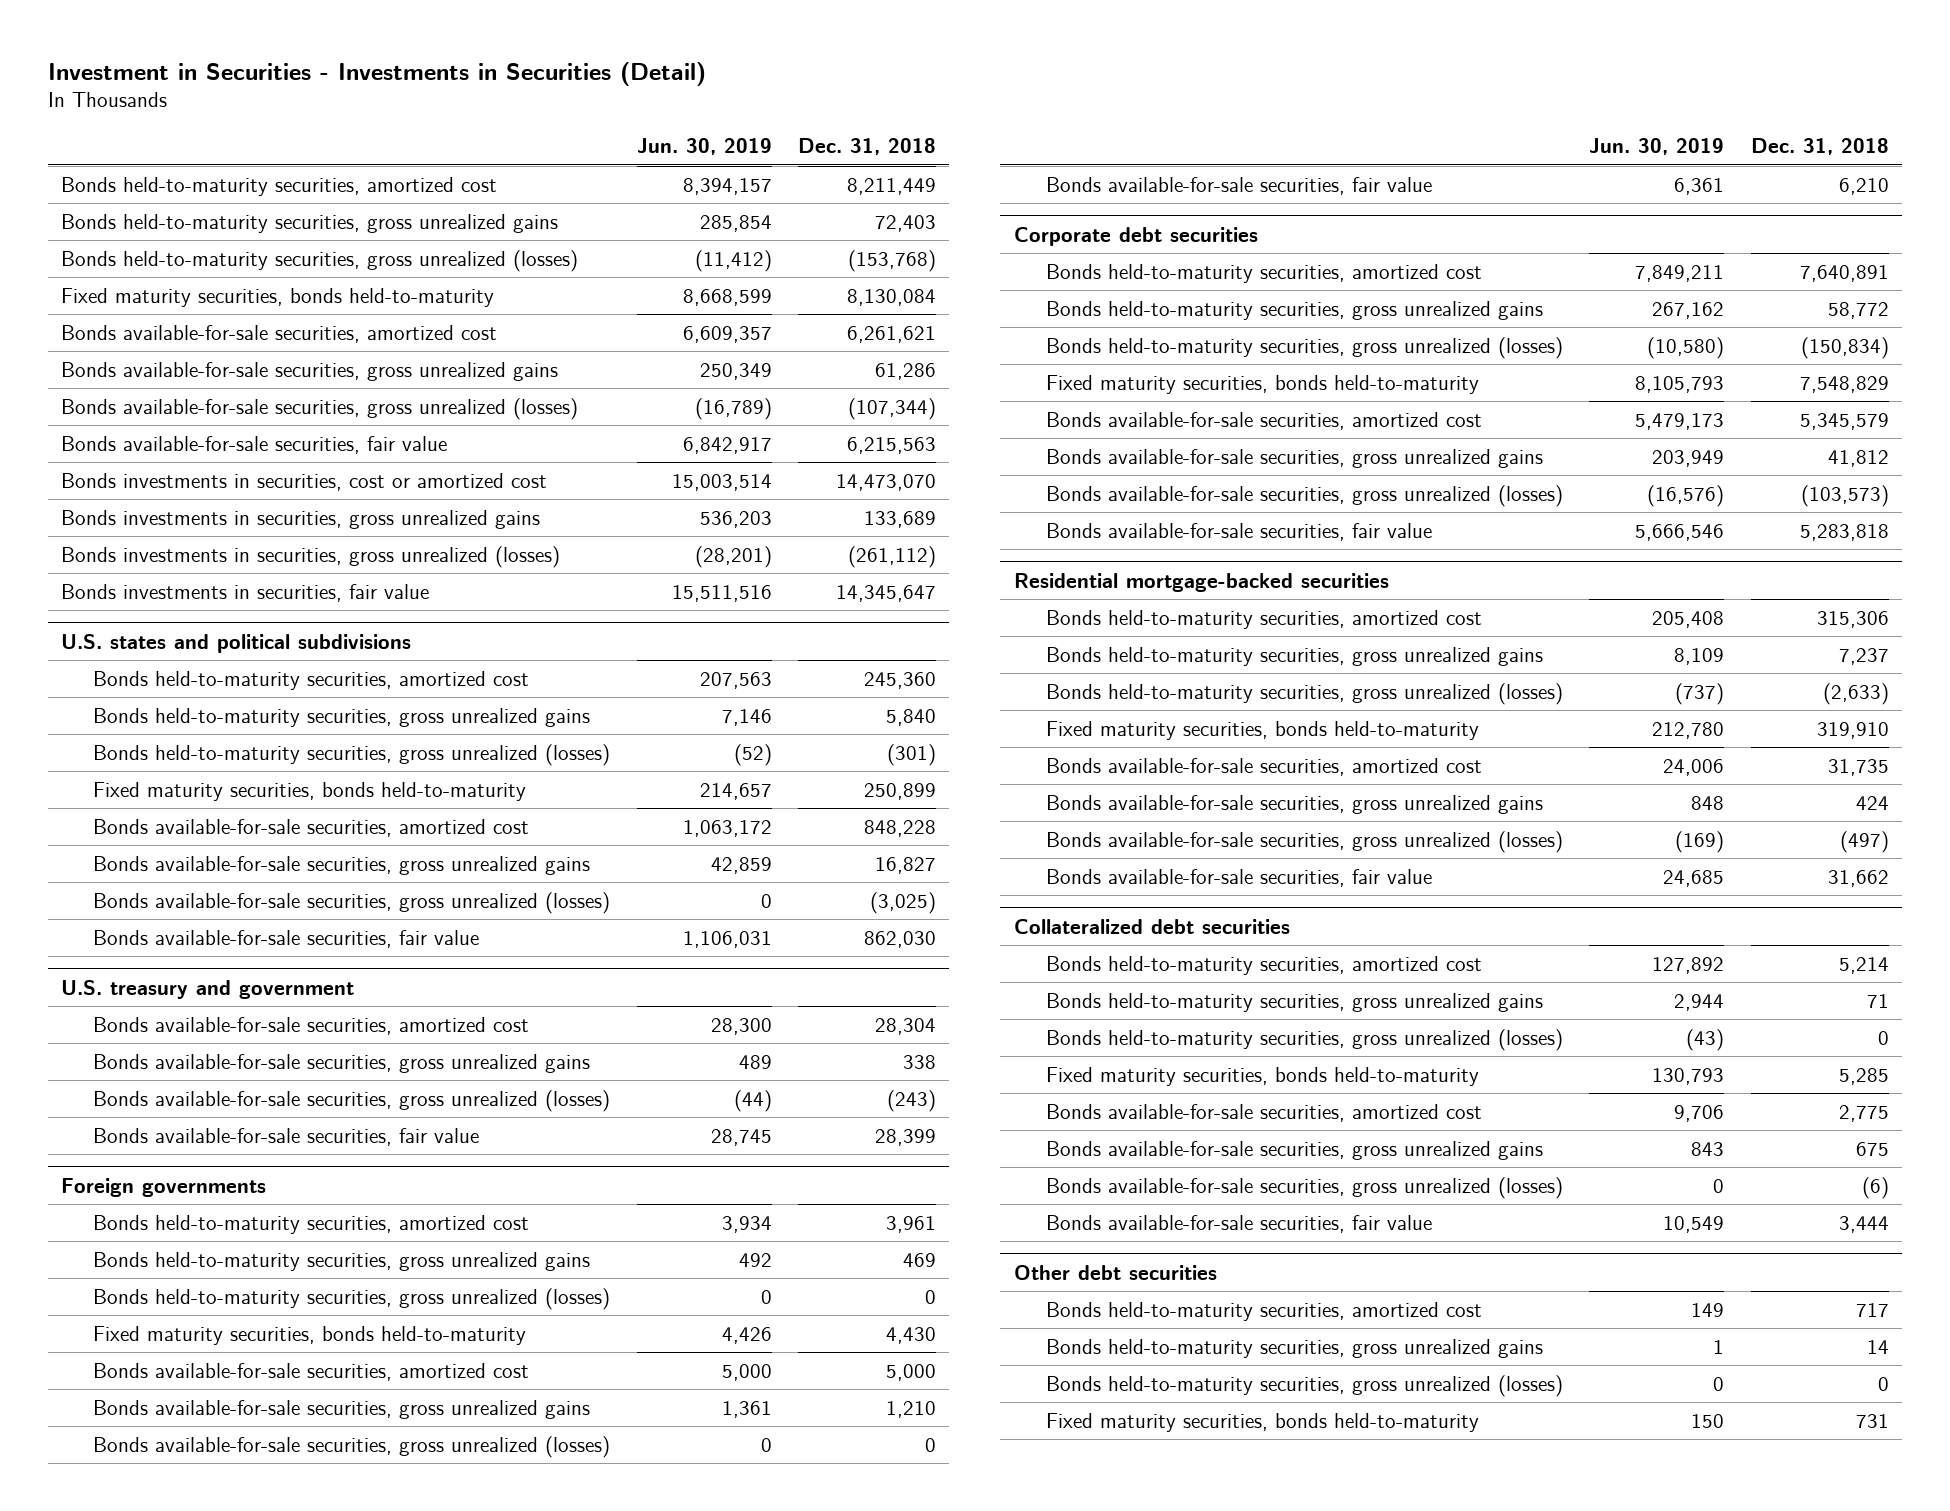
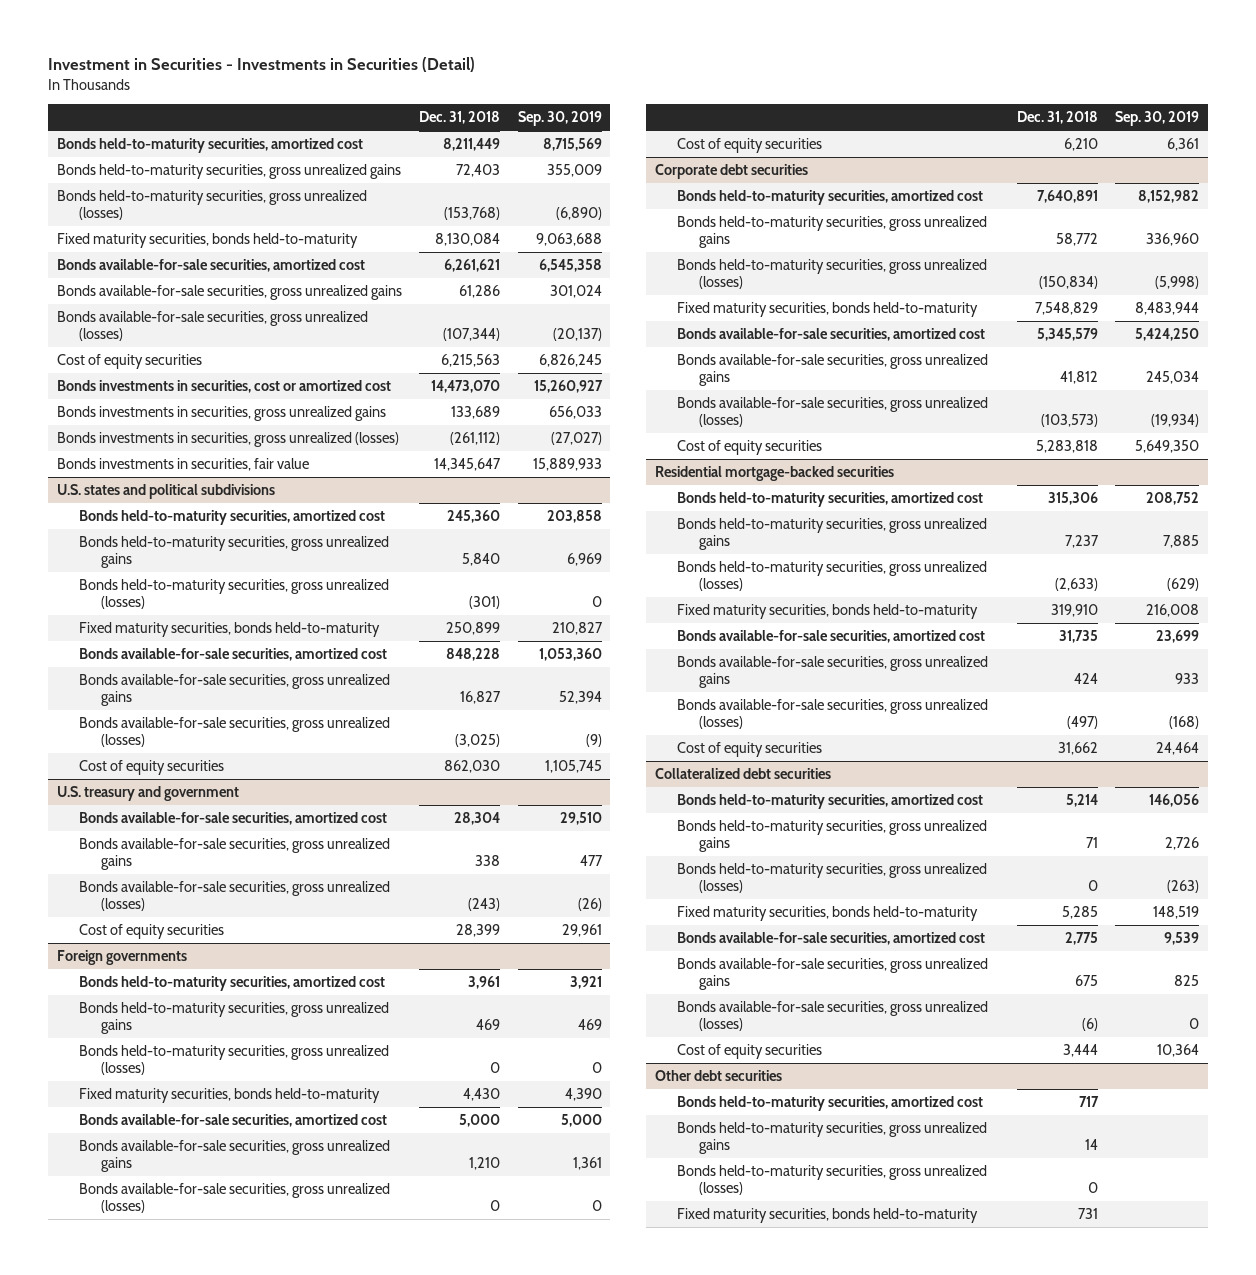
[636,138,772,156] Jun. 30, 2019 -> none
none -> [517,111,602,127] Sep. 30, 2019
[61,435,448,454] Bonds available-for-sale securities, fair value -> [56,354,202,370] Cost of equity securities
[93,929,480,948] Bonds available-for-sale securities, fair value -> [79,760,225,776] Cost of equity securities
[93,1127,480,1146] Bonds available-for-sale securities, fair value -> [79,924,225,940] Cost of equity securities
[1045,176,1432,195] Bonds available-for-sale securities, fair value -> [676,138,822,154] Cost of equity securities
[1045,522,1432,541] Bonds available-for-sale securities, fair value -> [676,440,822,456] Cost of equity securities
[1045,868,1432,887] Bonds available-for-sale securities, fair value -> [676,742,822,758] Cost of equity securities
[1045,1214,1432,1233] Bonds available-for-sale securities, fair value -> [676,1044,822,1060] Cost of equity securities

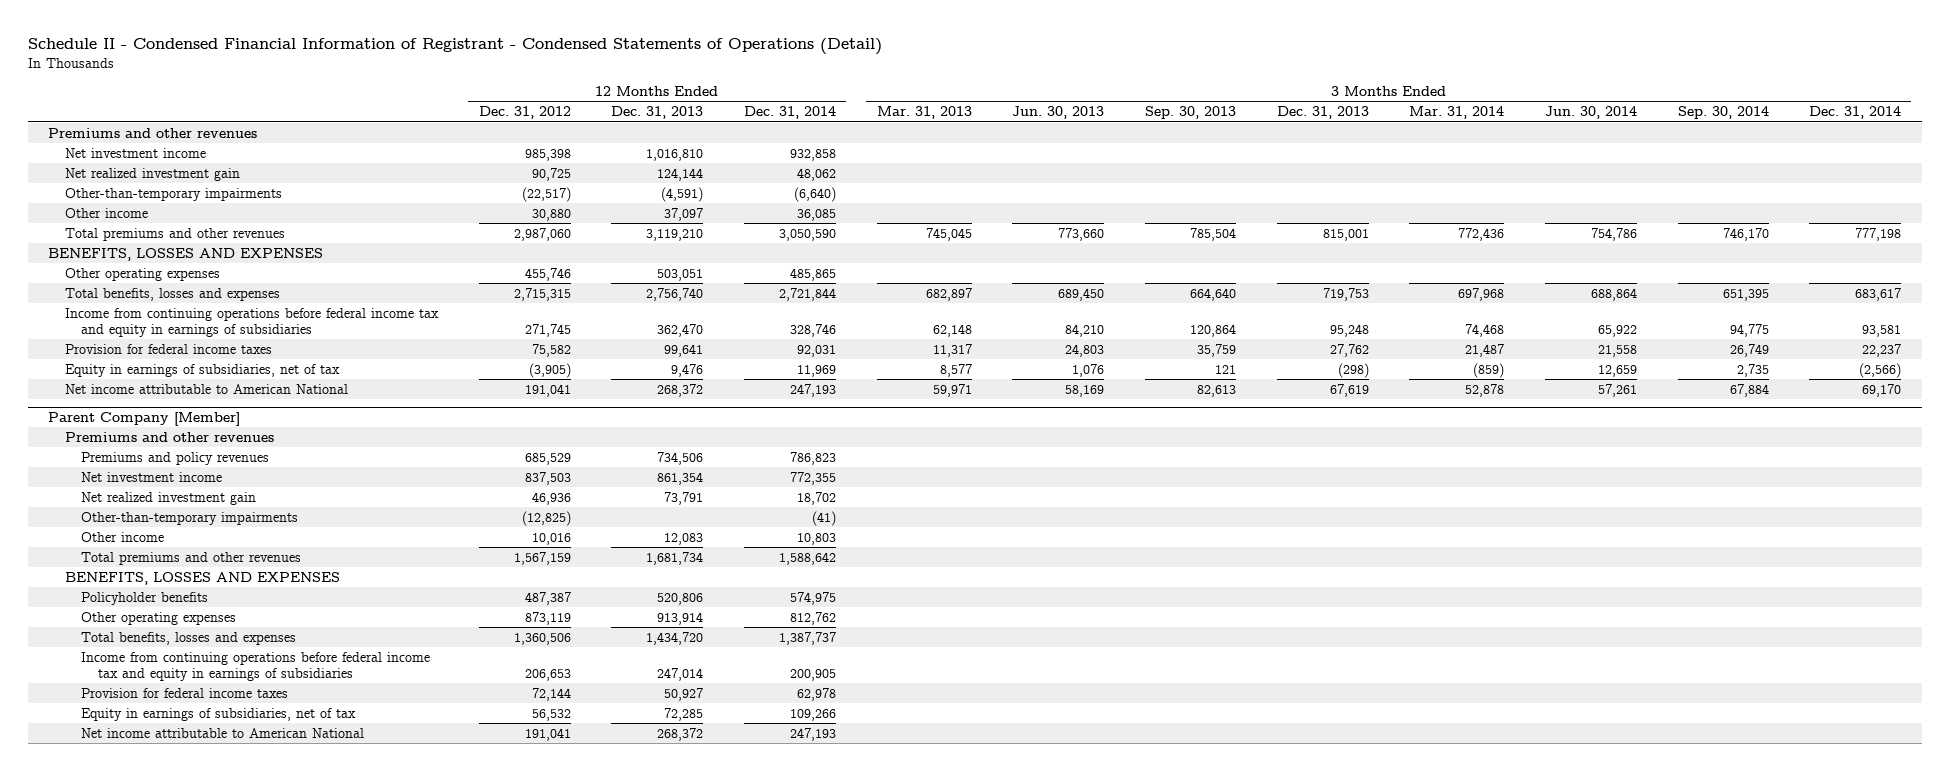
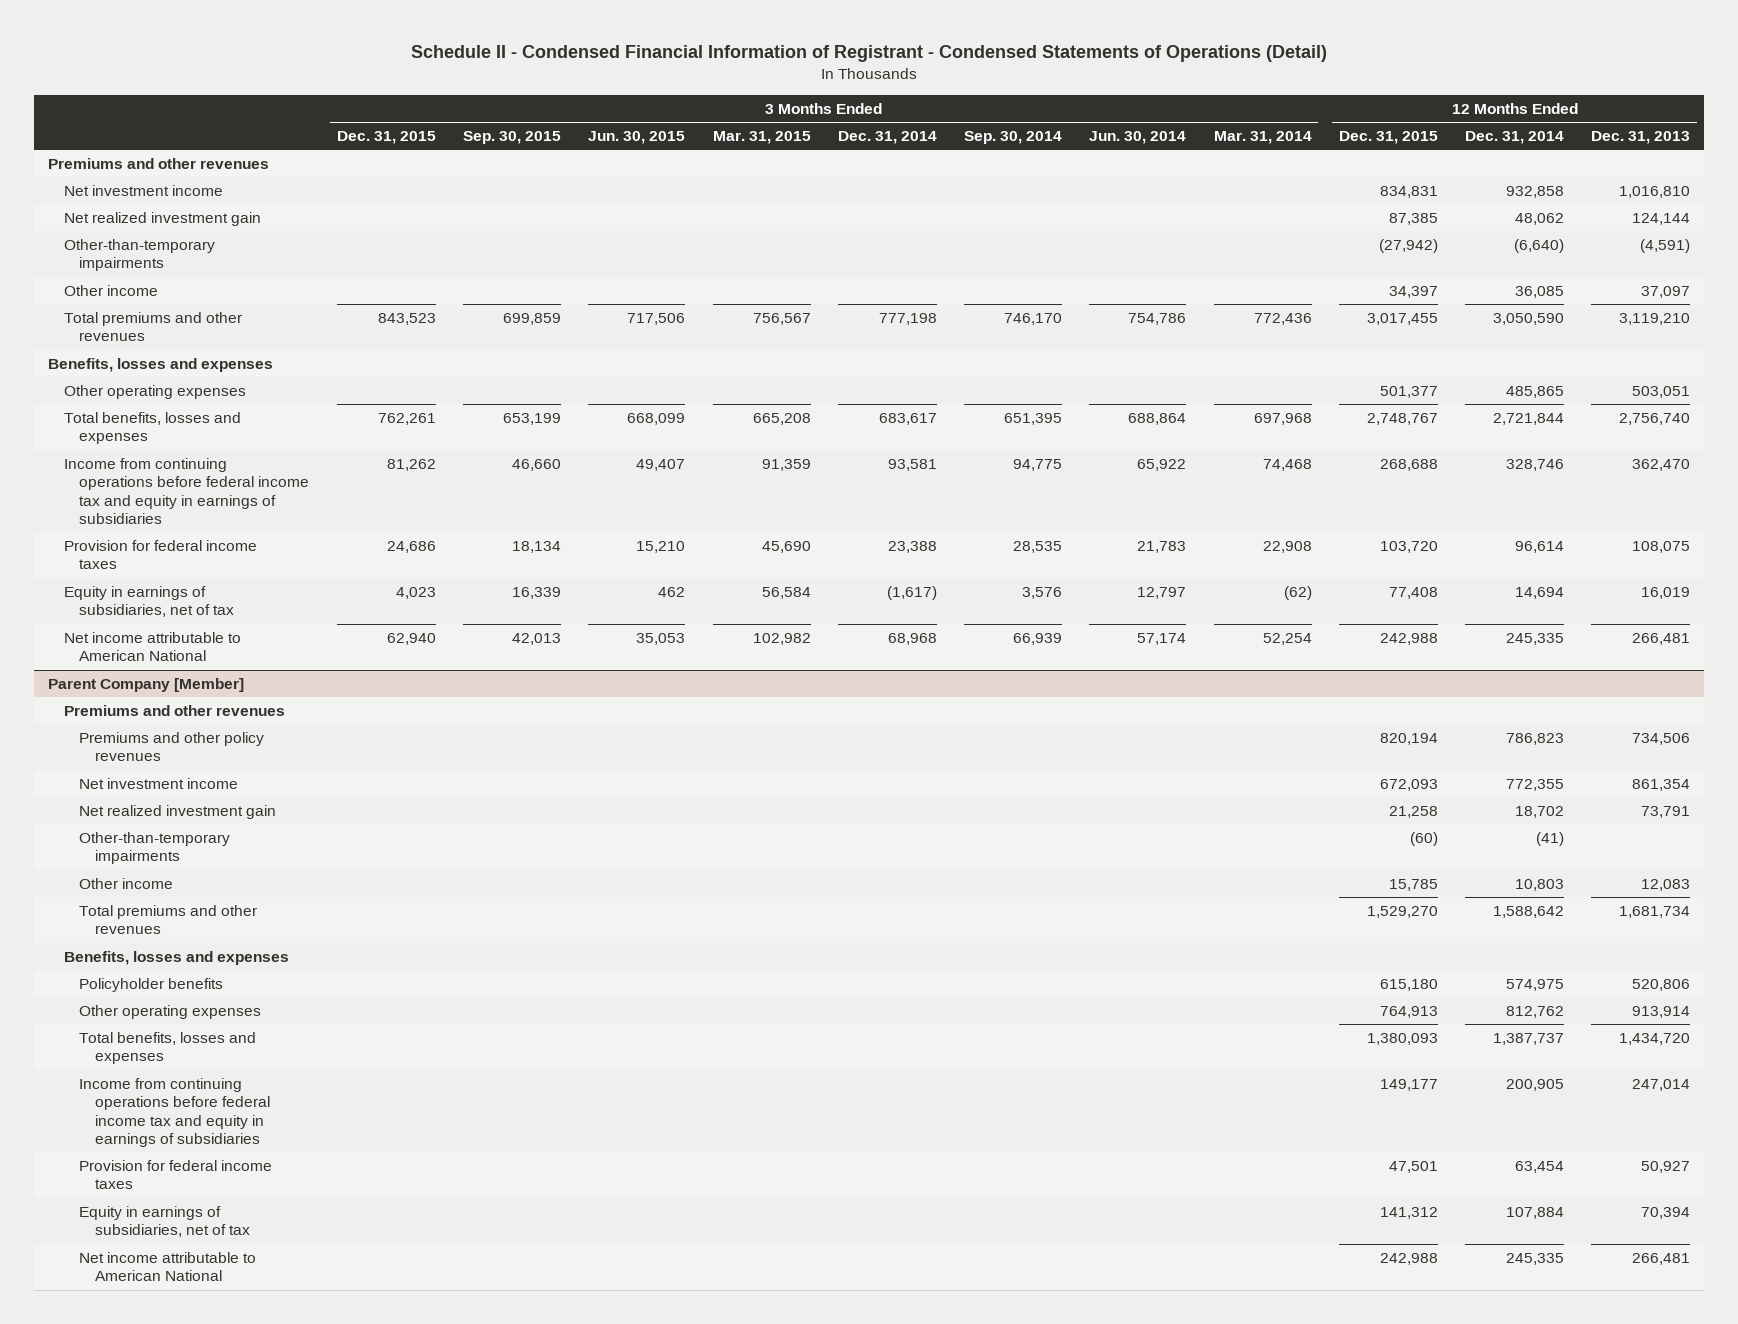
[478,106,571,120] Dec. 31, 2012 -> none
[876,106,972,120] Mar. 31, 2013 -> none
[1012,106,1105,120] Jun. 30, 2013 -> none
[1144,106,1236,120] Sep. 30, 2013 -> none
[1276,106,1369,120] Dec. 31, 2013 -> none
none -> [336,131,436,145] Dec. 31, 2015
none -> [463,131,562,145] Sep. 30, 2015
none -> [588,131,686,145] Jun. 30, 2015
none -> [712,131,811,145] Mar. 31, 2015
none -> [1338,131,1438,145] Dec. 31, 2015
[48,247,324,261] BENEFITS, LOSSES AND EXPENSES -> [47,357,273,372] Benefits, losses and expenses
[664,343,704,357] 99,641 -> [1632,540,1691,553] 108,075
[796,344,836,357] 92,031 -> [1515,540,1565,553] 96,614
[1465,343,1505,357] 21,487 -> [1262,540,1312,553] 22,908
[1597,344,1637,357] 21,558 -> [1137,540,1187,553] 21,783
[1729,343,1769,357] 26,749 -> [1013,540,1063,553] 28,535
[1862,343,1902,357] 22,237 -> [887,540,937,553] 23,388
[671,363,704,377] 9,476 -> [1641,586,1691,599] 16,019
[796,364,836,377] 11,969 -> [1515,586,1565,599] 14,694
[1473,362,1505,378] (859) -> [1283,585,1312,600] (62)
[1597,364,1637,377] 12,659 -> [1137,586,1187,599] 12,797
[1736,363,1769,377] 2,735 -> [1022,586,1063,599] 3,576
[1859,362,1902,378] (2,566) -> [886,585,937,600] (1,617)
[657,383,704,397] 268,372 -> [1632,632,1691,645] 266,481
[789,383,836,397] 247,193 -> [1506,632,1565,645] 245,335
[1465,383,1505,397] 52,878 -> [1262,632,1312,645] 52,254
[1597,383,1637,397] 57,261 -> [1137,632,1187,645] 57,174
[1729,383,1769,397] 67,884 -> [1013,632,1063,645] 66,939
[1862,383,1902,397] 69,170 -> [887,632,937,645] 68,968
[81,451,270,465] Premiums and policy revenues -> [79,731,265,762] Premiums and other policy revenues
[64,571,340,585] BENEFITS, LOSSES AND EXPENSES -> [63,950,289,965] Benefits, losses and expenses
[796,687,836,701] 62,978 -> [1515,1160,1565,1173] 63,454
[664,707,704,721] 72,285 -> [1641,1206,1691,1219] 70,394
[789,708,836,721] 109,266 -> [1506,1206,1565,1219] 107,884
[657,727,704,741] 268,372 -> [1632,1252,1691,1265] 266,481
[789,727,836,741] 247,193 -> [1506,1252,1565,1265] 245,335

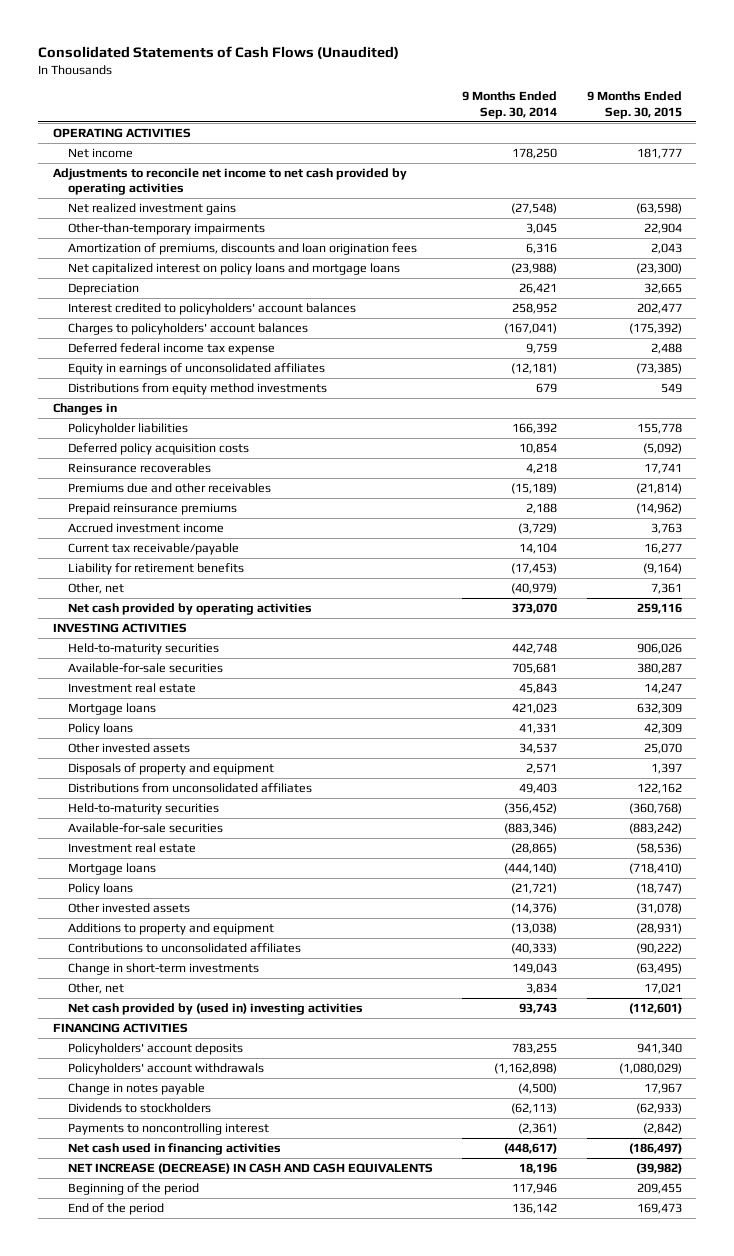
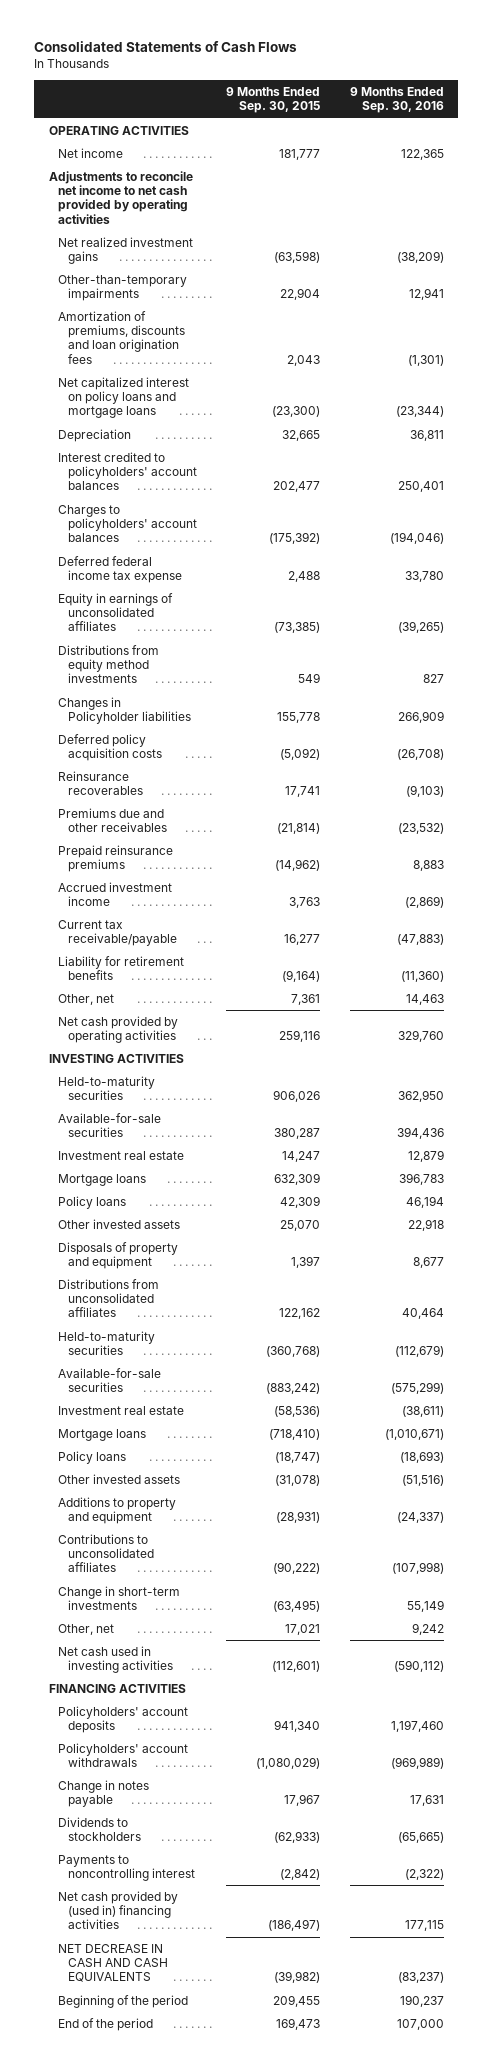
[37,46,399,60] Consolidated Statements of Cash Flows (Unaudited) -> [33,41,297,53] Consolidated Statements of Cash Flows
[462,91,558,119] 9 Months Ended Sep. 30, 2014 -> none
none -> [349,87,444,114] 9 Months Ended Sep. 30, 2016
[52,402,117,415] Changes in -> none
[67,422,188,435] Policyholder liabilities -> [58,696,191,725] Changes in Policyholder liabilities
[67,1002,363,1015] Net cash provided by (used in) investing activities -> [58,1645,173,1674] Net cash used in investing activities
[67,1142,281,1155] Net cash used in financing activities -> [58,1890,179,1930] Net cash provided by (used in) financing activities
[67,1162,433,1174] NET INCREASE (DECREASE) IN CASH AND CASH EQUIVALENTS -> [58,1943,168,1983] NET DECREASE IN CASH AND CASH EQUIVALENTS

